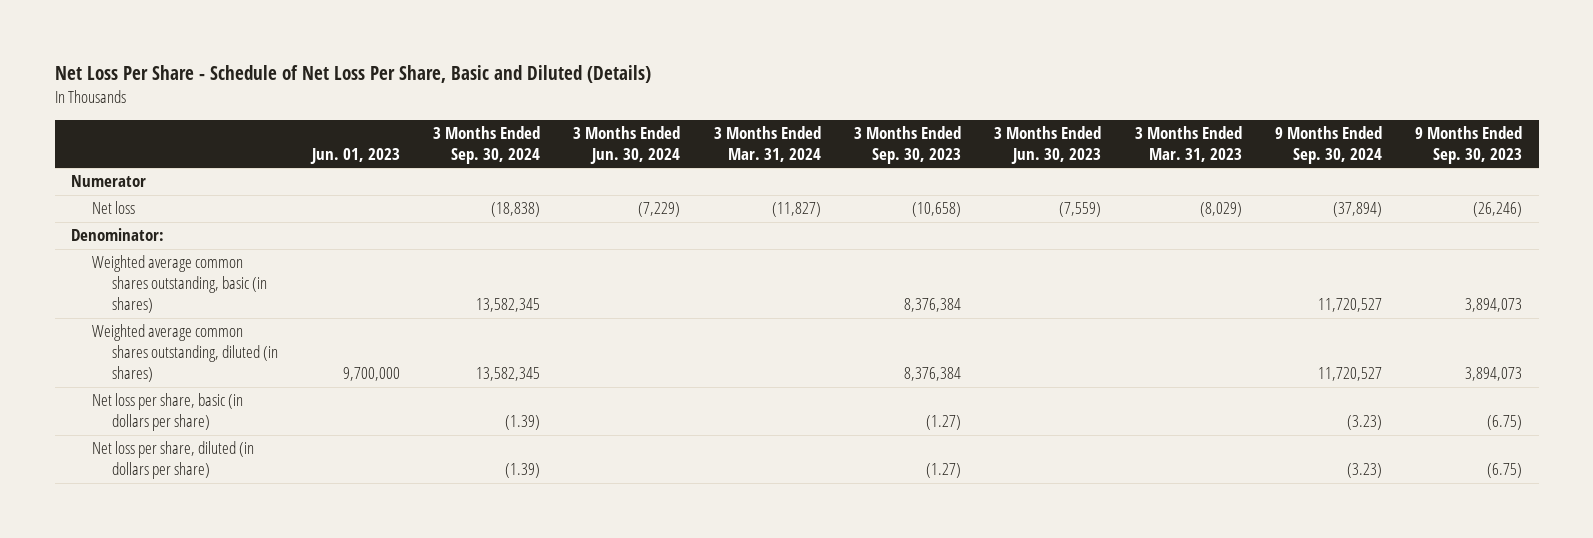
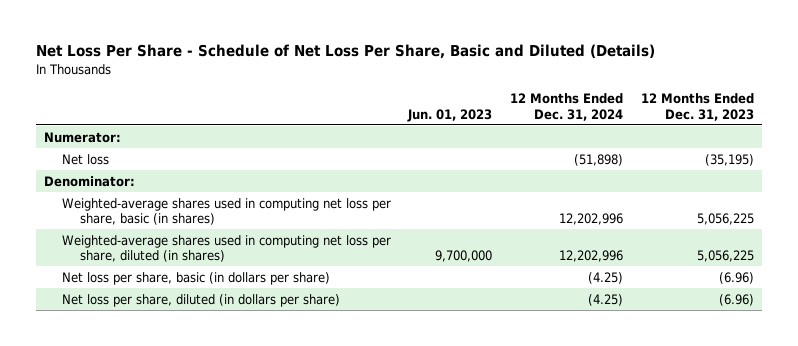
[433,125,541,165] 3 Months Ended Sep. 30, 2024 -> none
[573,125,681,165] 3 Months Ended Jun. 30, 2024 -> none
[713,125,821,163] 3 Months Ended Mar. 31, 2024 -> none
[854,125,962,165] 3 Months Ended Sep. 30, 2023 -> none
[994,125,1102,165] 3 Months Ended Jun. 30, 2023 -> none
[1134,125,1242,163] 3 Months Ended Mar. 31, 2023 -> none
[1275,125,1383,165] 9 Months Ended Sep. 30, 2024 -> none
[1415,125,1523,165] 9 Months Ended Sep. 30, 2023 -> none
none -> [509,92,623,121] 12 Months Ended Dec. 31, 2024
none -> [640,92,754,121] 12 Months Ended Dec. 31, 2023
[71,175,147,188] Numerator -> [44,131,122,143] Numerator:
[91,255,268,314] Weighted average common shares outstanding, basic (in shares) -> [61,197,391,226] Weighted-average shares used in computing net loss per share, basic (in shares)
[91,324,279,383] Weighted average common shares outstanding, diluted (in shares) -> [61,234,391,263] Weighted-average shares used in computing net loss per share, diluted (in shares)

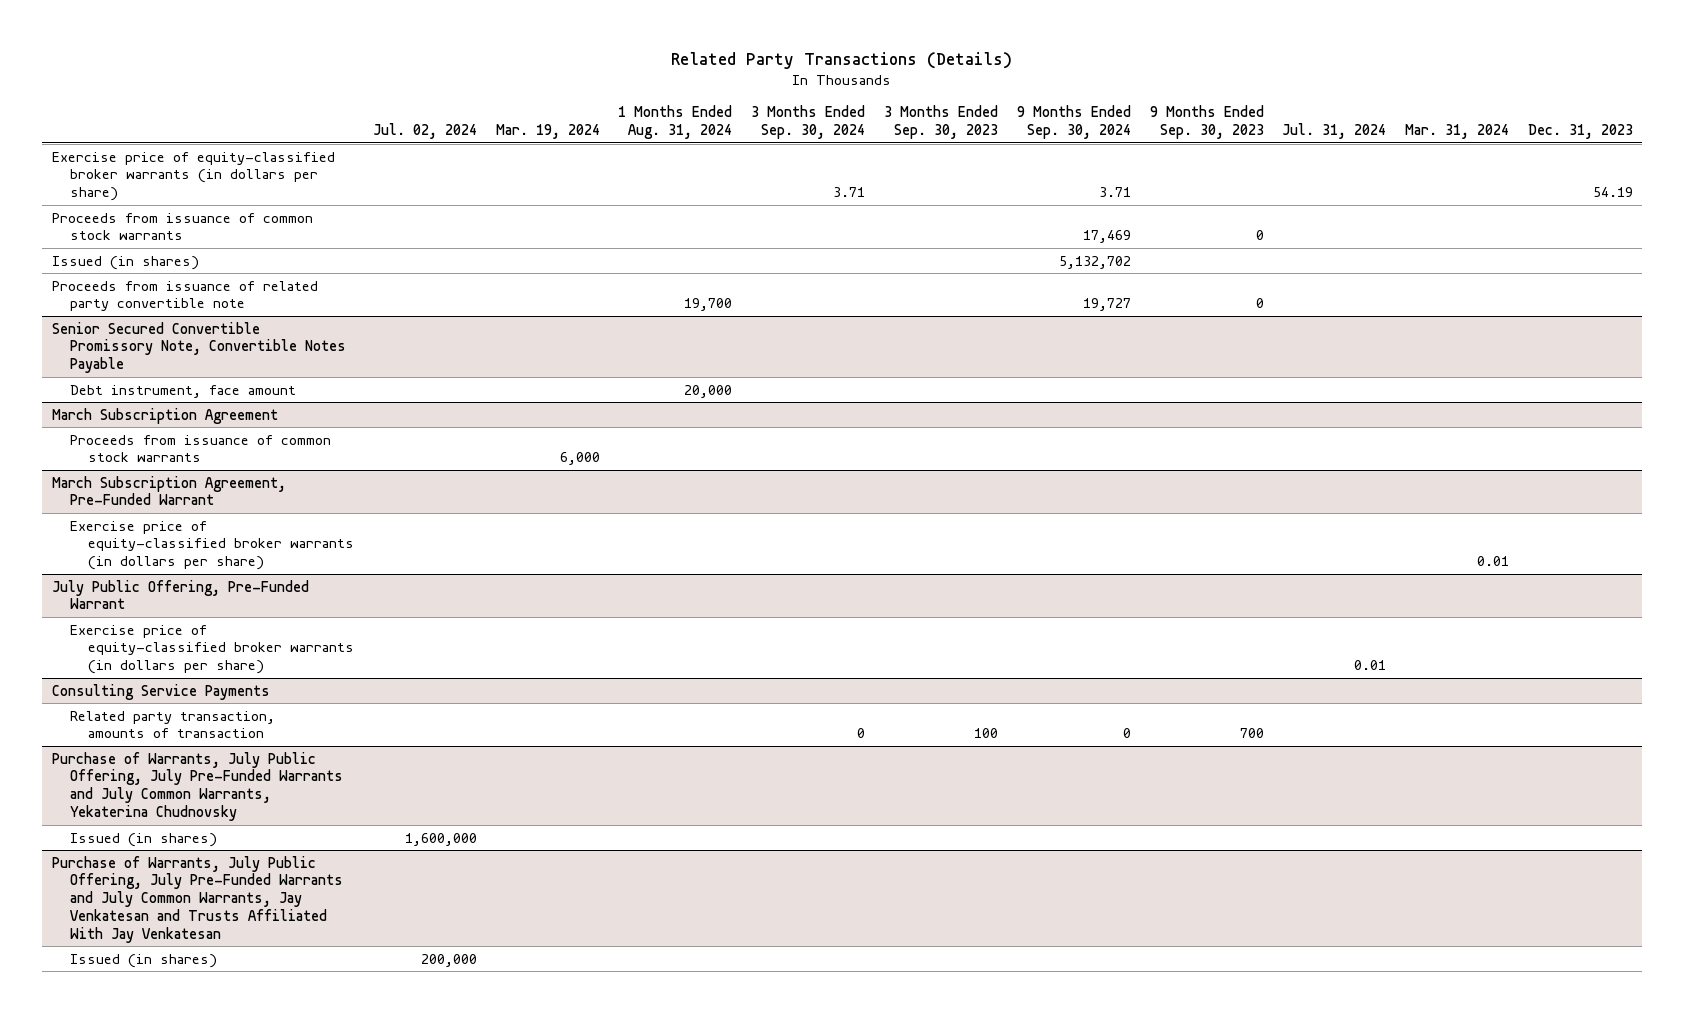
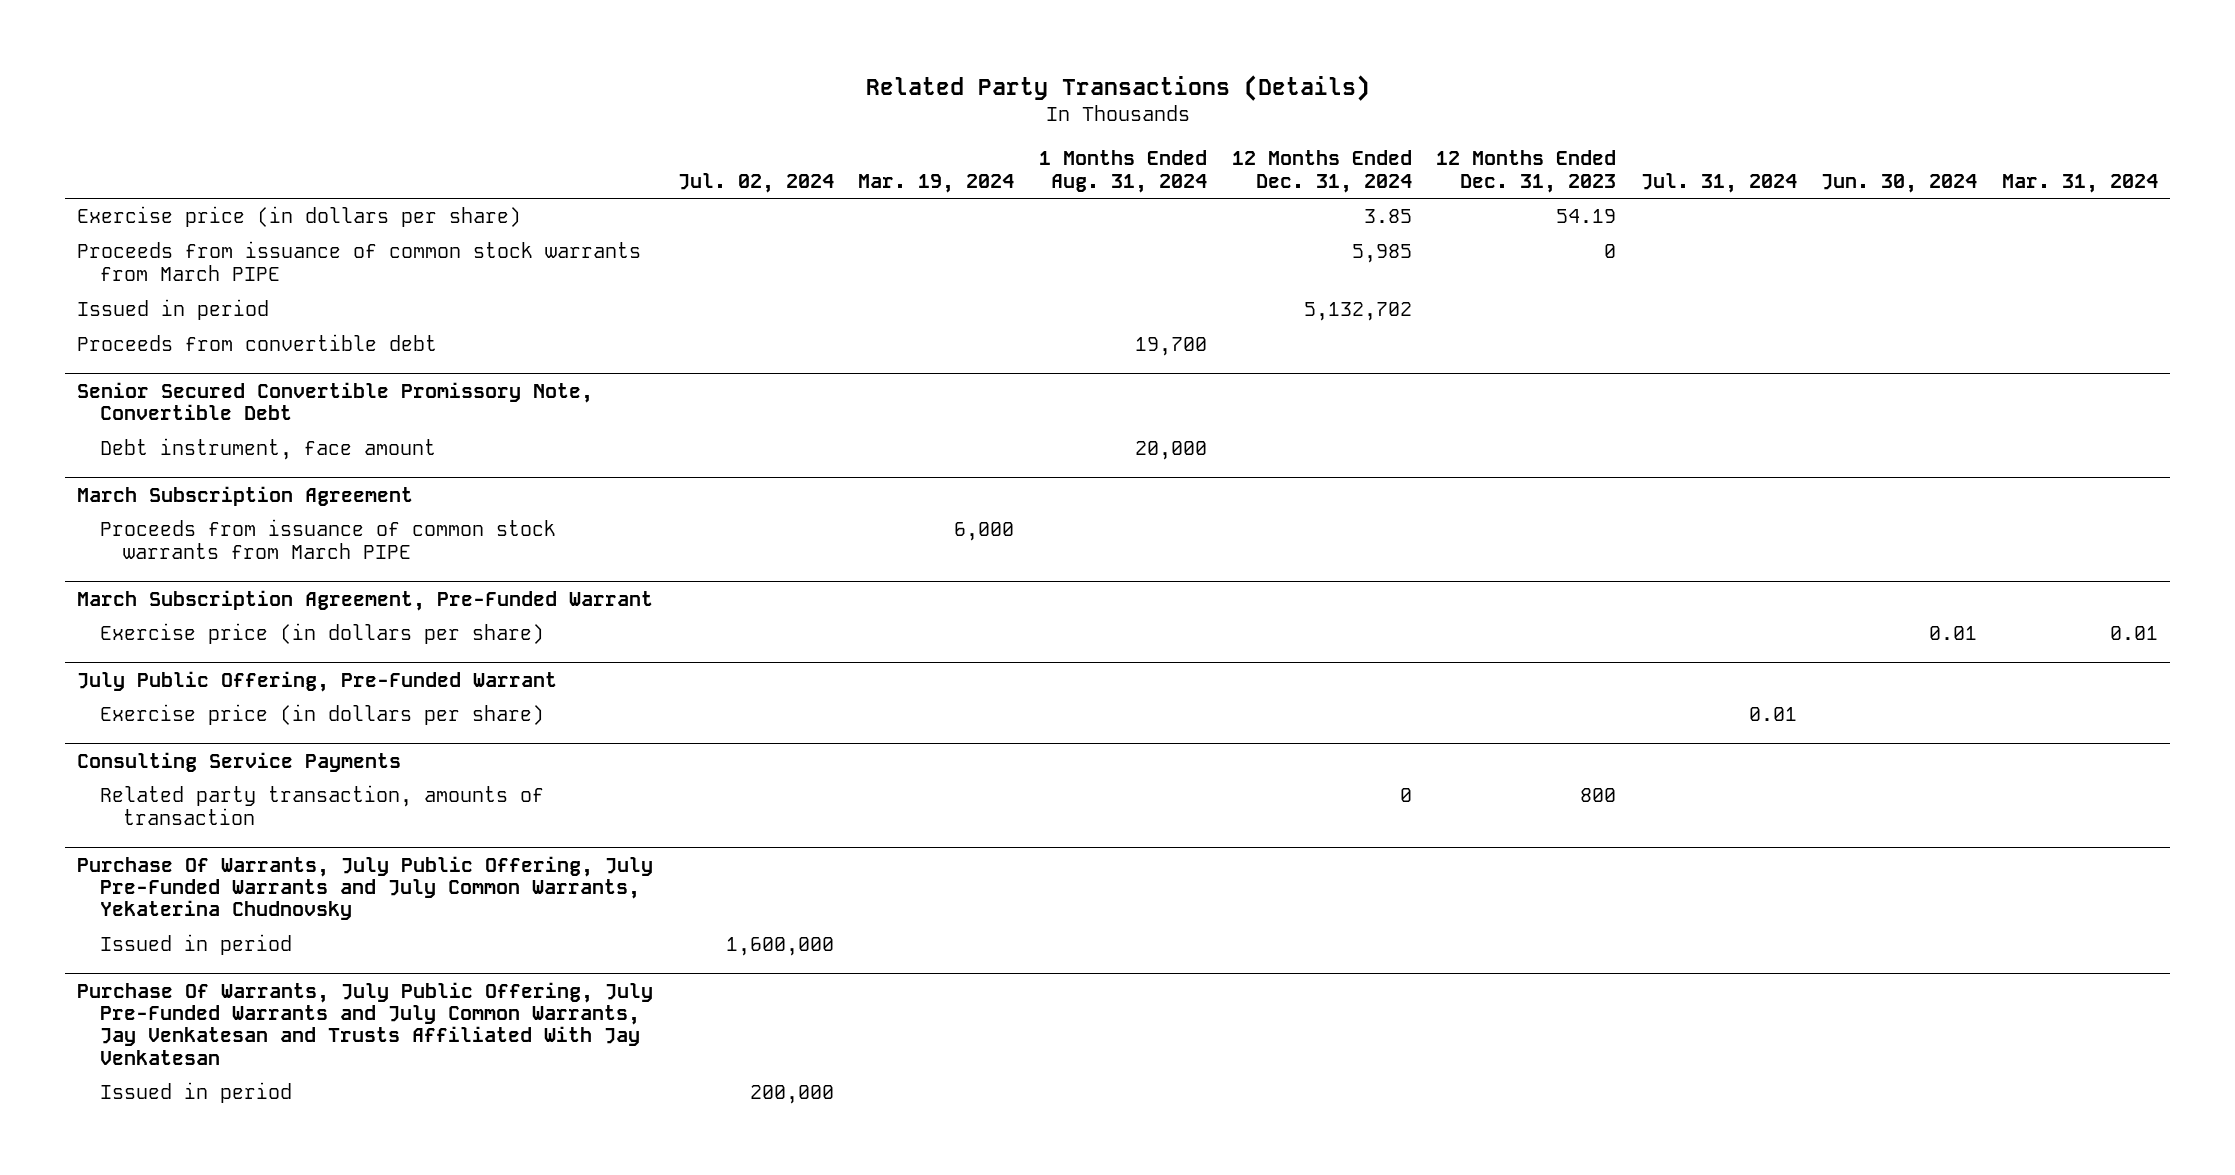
[751,105,866,139] 3 Months Ended Sep. 30, 2024 -> none
[883,105,998,139] 3 Months Ended Sep. 30, 2023 -> none
[1016,105,1131,139] 9 Months Ended Sep. 30, 2024 -> none
[1149,105,1264,139] 9 Months Ended Sep. 30, 2023 -> none
[1527,123,1633,139] Dec. 31, 2023 -> none
none -> [1231,150,1412,193] 12 Months Ended Dec. 31, 2024
none -> [1436,150,1617,193] 12 Months Ended Dec. 31, 2023
none -> [1821,173,1978,193] Jun. 30, 2024
[51,151,335,202] Exercise price of equity-classified broker warrants (in dollars per share) -> [77,206,522,228] Exercise price (in dollars per share)
[51,212,313,241] Proceeds from issuance of common stock warrants -> [77,241,642,281] Proceeds from issuance of common stock warrants from March PIPE
[51,255,199,270] Issued (in shares) -> [77,299,270,321] Issued in period
[51,280,318,312] Proceeds from issuance of related party convertible note -> [77,334,438,352] Proceeds from convertible debt
[51,321,346,374] Senior Secured Convertible Promissory Note, Convertible Notes Payable -> [77,381,594,420] Senior Secured Convertible Promissory Note, Convertible Debt
[69,434,331,463] Proceeds from issuance of common stock warrants -> [100,519,557,559] Proceeds from issuance of common stock warrants from March PIPE
[69,520,355,571] Exercise price of equity-classified broker warrants (in dollars per share) -> [100,623,545,645] Exercise price (in dollars per share)
[69,624,355,675] Exercise price of equity-classified broker warrants (in dollars per share) -> [100,704,545,726] Exercise price (in dollars per share)
[51,751,343,821] Purchase of Warrants, July Public Offering, July Pre-Funded Warrants and July Common Warrants, Yekaterina Chudnovsky -> [77,855,654,921] Purchase Of Warrants, July Public Offering, July Pre-Funded Warrants and July Common Warrants, Yekaterina Chudnovsky
[69,832,217,847] Issued (in shares) -> [100,934,293,956] Issued in period
[51,855,343,943] Purchase of Warrants, July Public Offering, July Pre-Funded Warrants and July Common Warrants, Jay Venkatesan and Trusts Affiliated With Jay Venkatesan -> [77,981,654,1065] Purchase Of Warrants, July Public Offering, July Pre-Funded Warrants and July Common Warrants, Jay Venkatesan and Trusts Affiliated With Jay Venkatesan
[69,953,217,968] Issued (in shares) -> [100,1082,293,1104] Issued in period

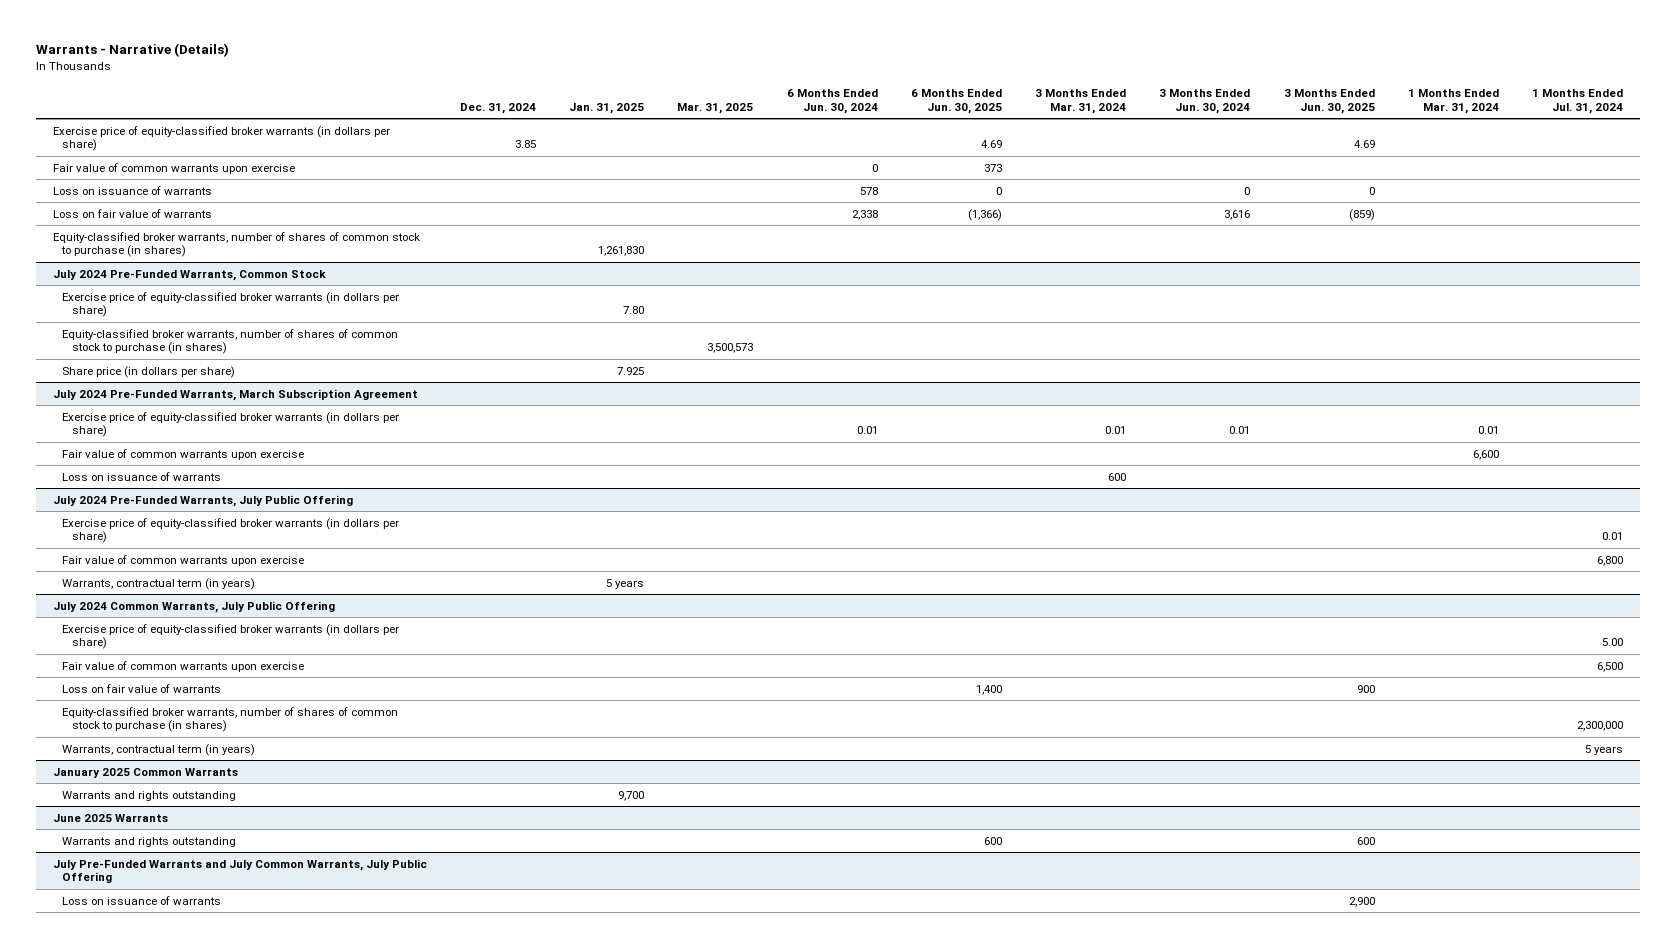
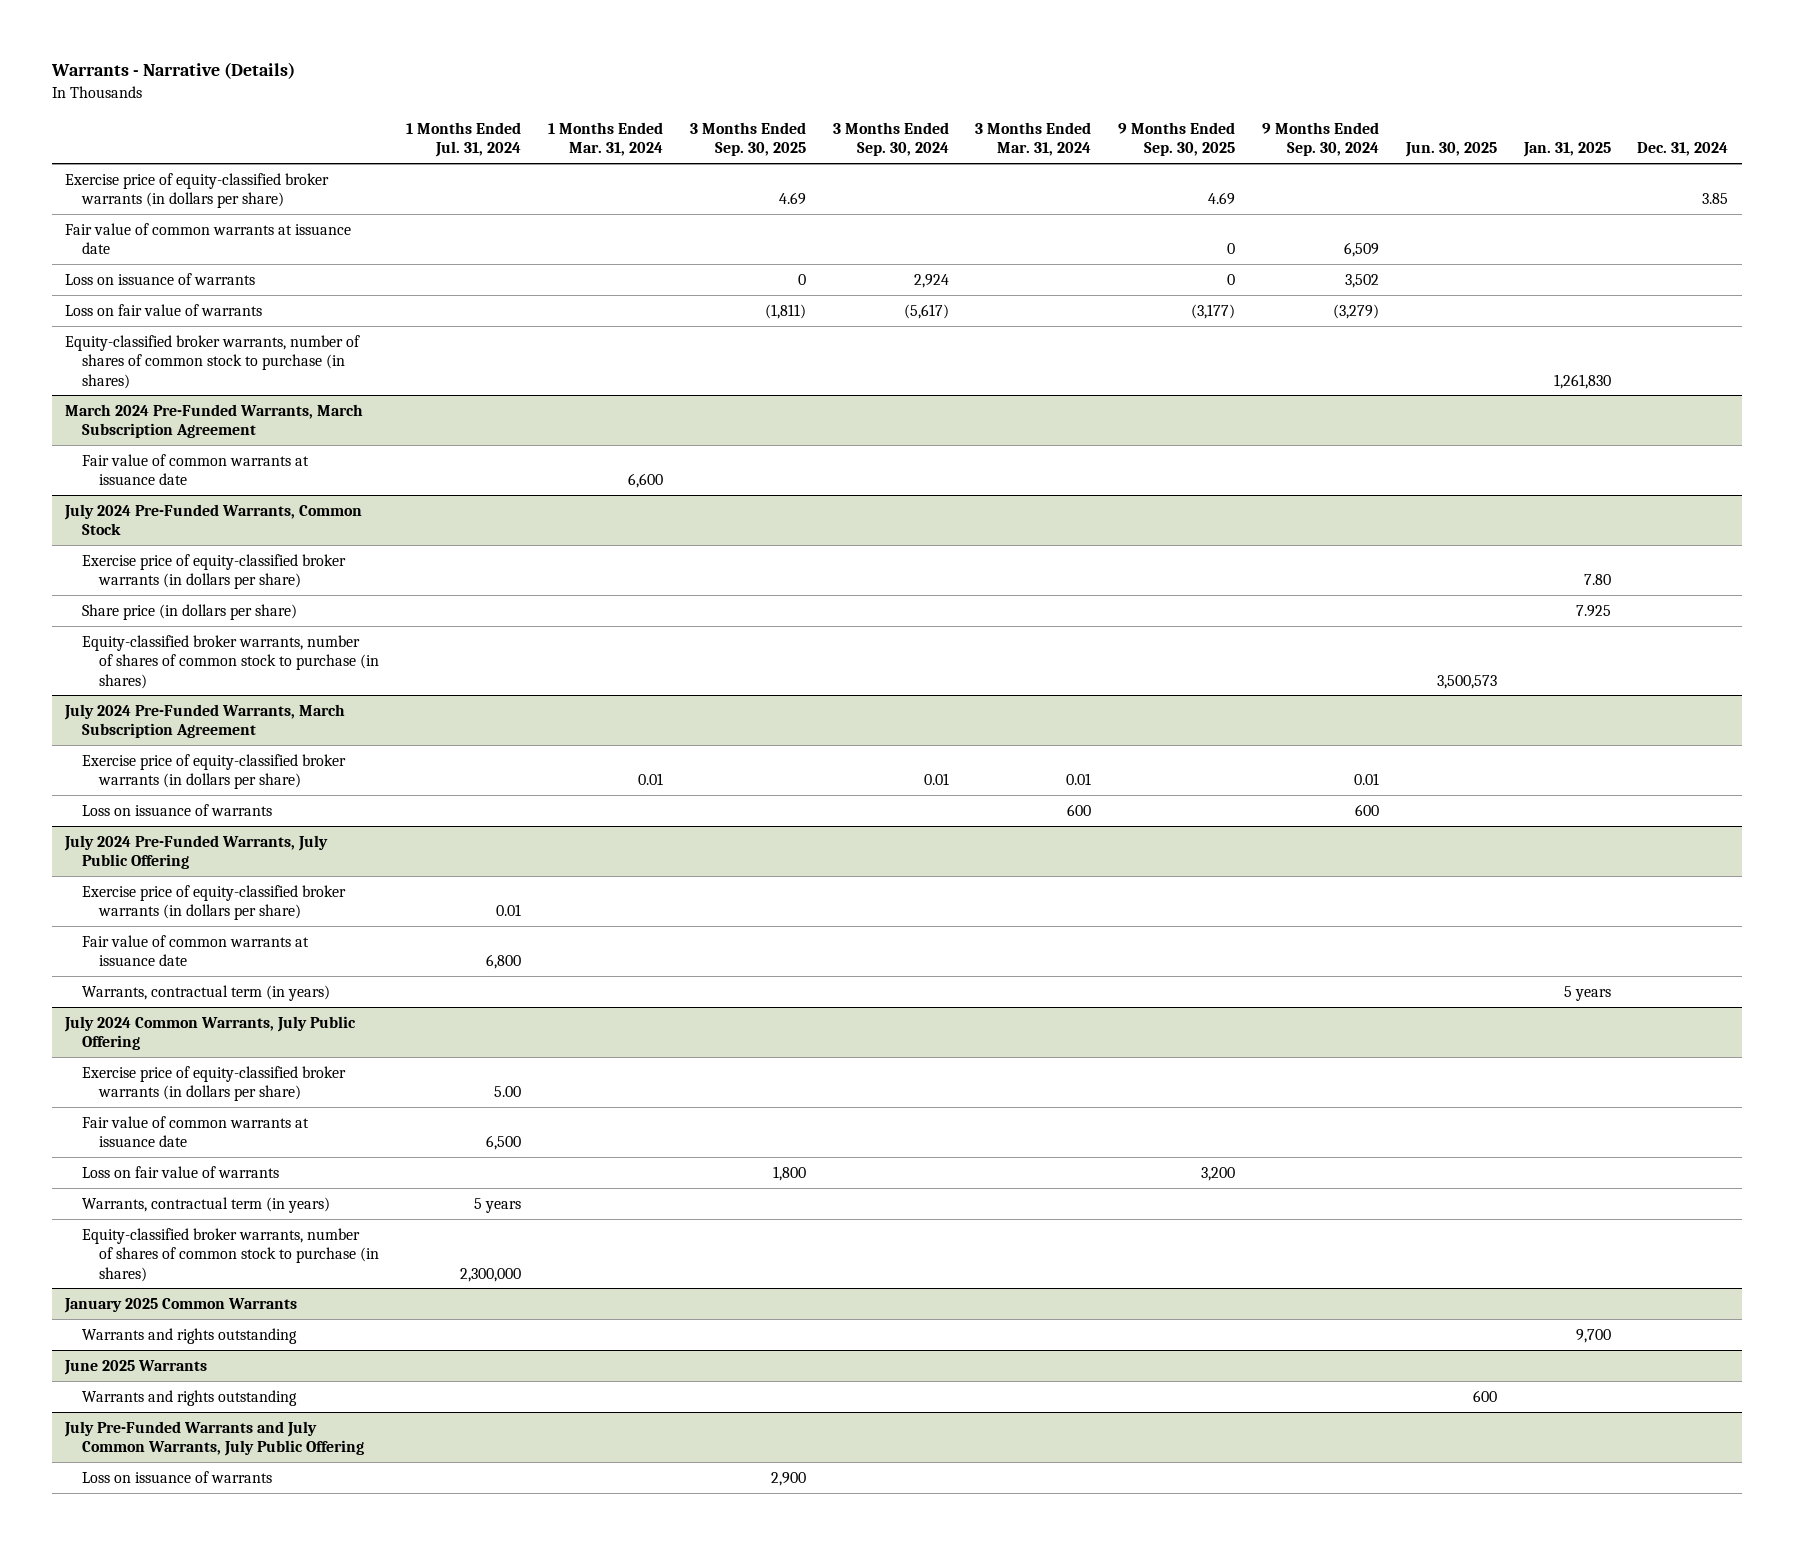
[677,102,754,114] Mar. 31, 2025 -> none
[786,89,878,114] 6 Months Ended Jun. 30, 2024 -> none
[910,89,1002,114] 6 Months Ended Jun. 30, 2025 -> none
[1159,89,1251,114] 3 Months Ended Jun. 30, 2024 -> none
[1283,89,1375,114] 3 Months Ended Jun. 30, 2025 -> none
none -> [689,121,806,157] 3 Months Ended Sep. 30, 2025
none -> [832,121,949,157] 3 Months Ended Sep. 30, 2024
none -> [1118,121,1236,157] 9 Months Ended Sep. 30, 2025
none -> [1261,121,1379,157] 9 Months Ended Sep. 30, 2024
none -> [1404,142,1497,158] Jun. 30, 2025
[52,162,295,174] Fair value of common warrants upon exercise -> [65,222,352,255] Fair value of common warrants at issuance date
none -> [65,403,364,439] March 2024 Pre-Funded Warrants, March Subscription Agreement
none -> [82,453,310,486] Fair value of common warrants at issuance date
[62,328,399,355] Equity-classified broker warrants, number of shares of common stock to purchase (in shares) -> [82,634,380,689] Equity-classified broker warrants, number of shares of common stock to purchase (in shares)
[62,448,305,460] Fair value of common warrants upon exercise -> none
[62,554,305,566] Fair value of common warrants upon exercise -> [82,934,310,967] Fair value of common warrants at issuance date
[62,660,305,672] Fair value of common warrants upon exercise -> [82,1115,310,1148] Fair value of common warrants at issuance date
[62,706,399,733] Equity-classified broker warrants, number of shares of common stock to purchase (in shares) -> [82,1227,380,1282] Equity-classified broker warrants, number of shares of common stock to purchase (in shares)

